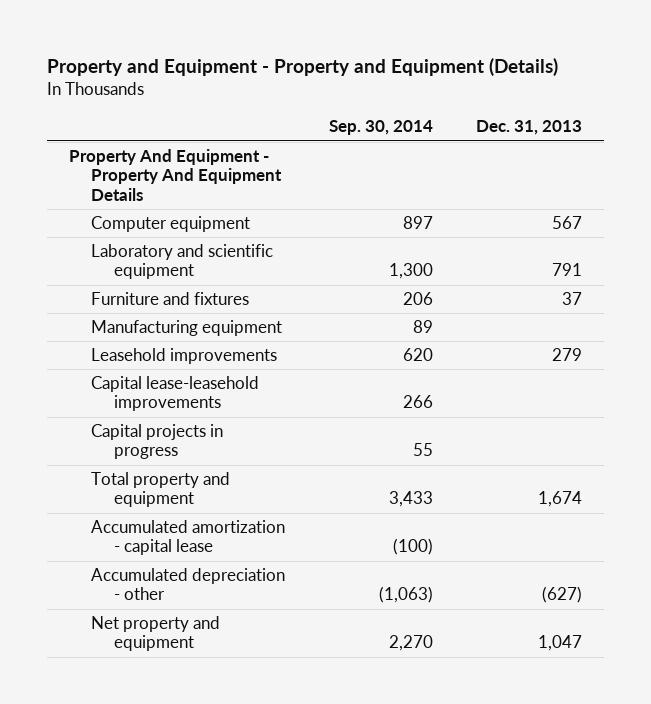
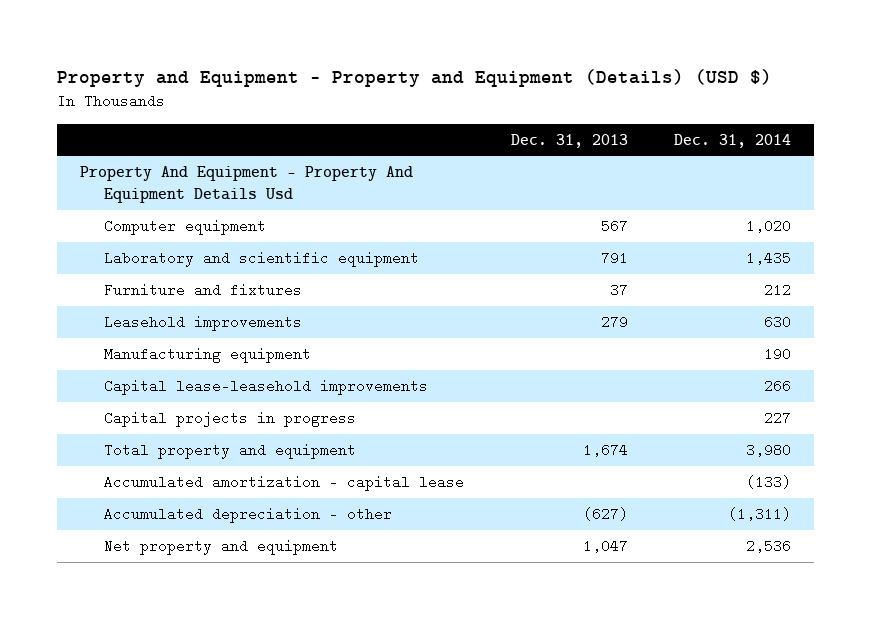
[46,57,558,76] Property and Equipment - Property and Equipment (Details) -> [56,69,772,88] Property and Equipment - Property and Equipment (Details) (USD $)
[328,120,433,136] Sep. 30, 2014 -> none
none -> [674,133,792,148] Dec. 31, 2014
[68,149,283,201] Property And Equipment - Property And Equipment Details -> [79,166,413,204] Property And Equipment - Property And Equipment Details Usd
[91,320,283,337] Manufacturing equipment -> [104,347,312,364] Manufacturing equipment

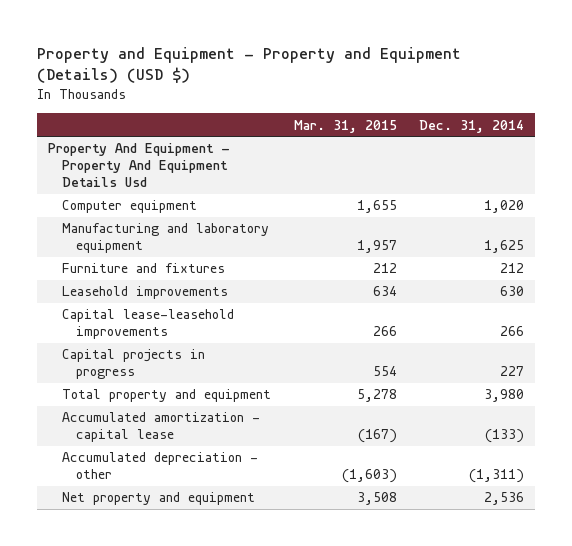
[510,133,628,148] Dec. 31, 2013 -> none
none -> [293,119,397,133] Mar. 31, 2015
[104,251,420,268] Laboratory and scientific equipment -> [62,223,270,254] Manufacturing and laboratory equipment
[746,251,792,266] 1,435 -> [484,240,525,254] 1,625
[104,347,312,364] Manufacturing equipment -> none

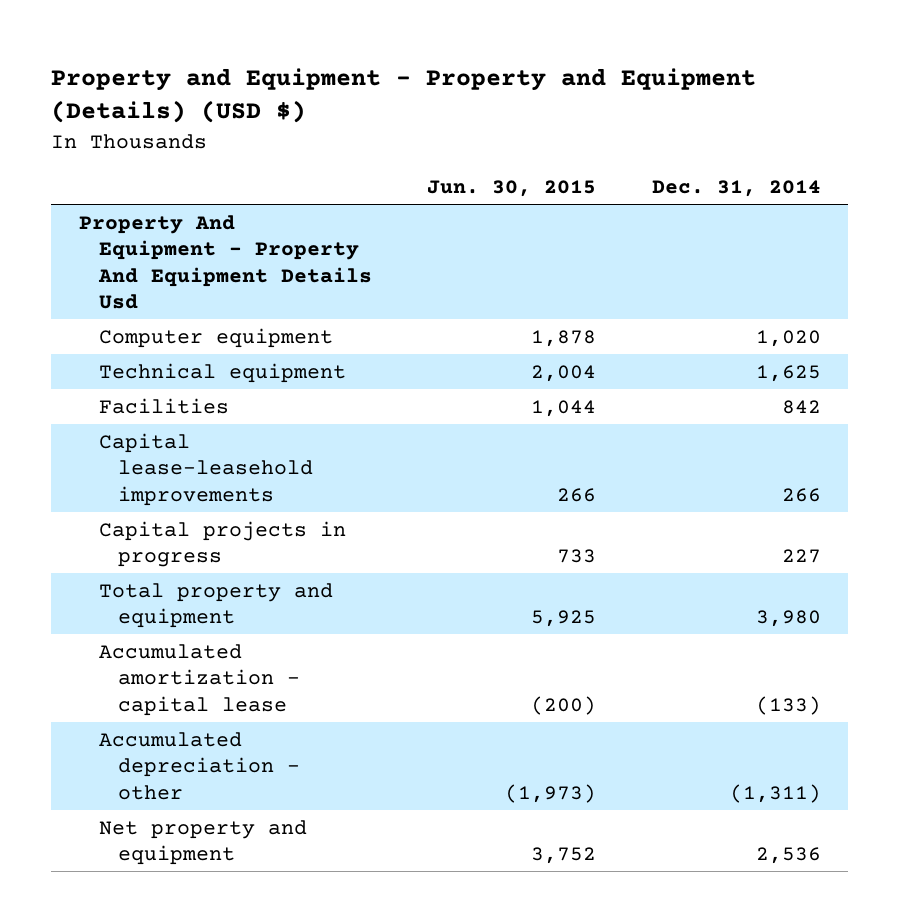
[293,119,397,133] Mar. 31, 2015 -> none
none -> [427,180,597,198] Jun. 30, 2015
[62,263,226,274] Furniture and fixtures -> none
[62,286,229,300] Leasehold improvements -> none
[62,223,270,254] Manufacturing and laboratory equipment -> [98,362,346,383] Technical equipment
none -> [98,397,229,414] Facilities

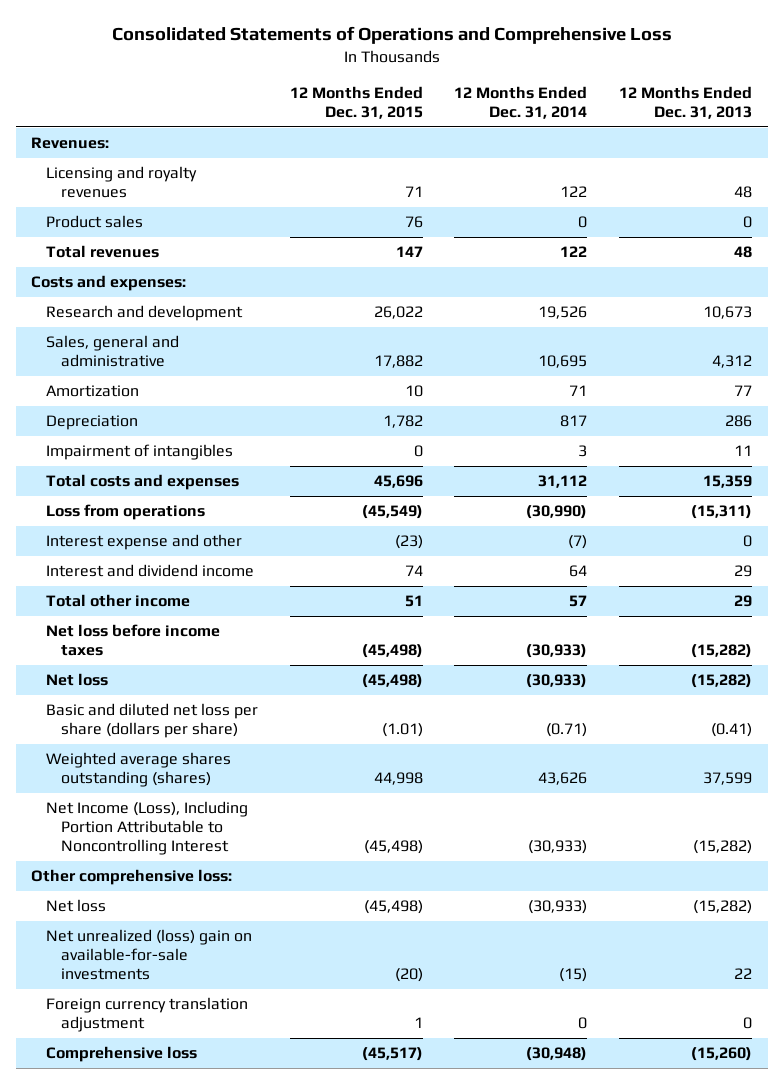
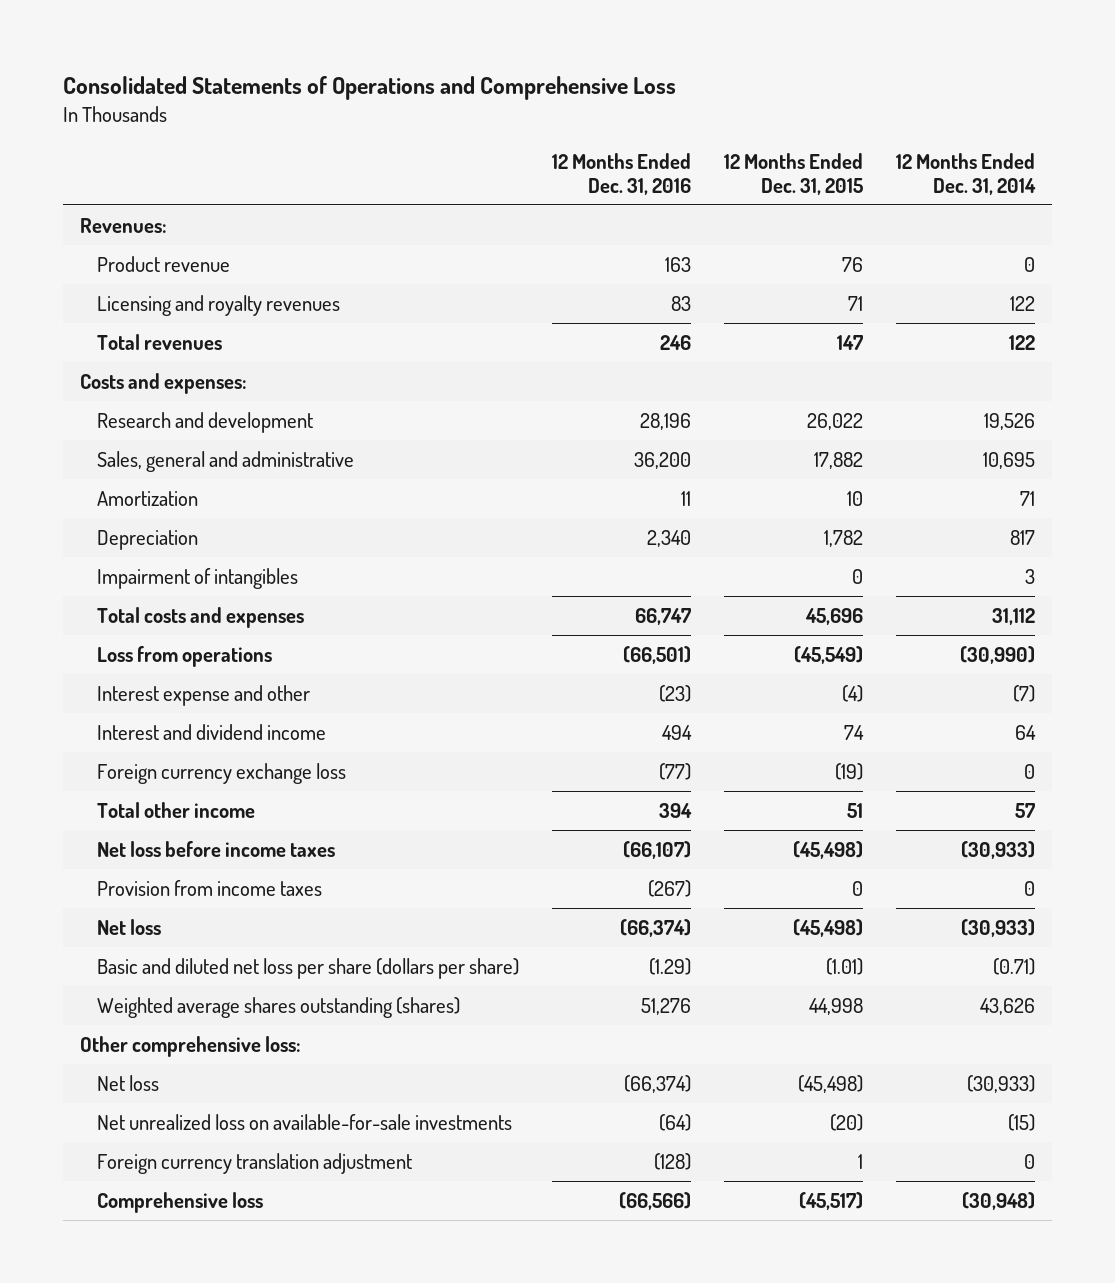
[619,85,753,119] 12 Months Ended Dec. 31, 2013 -> none
none -> [551,152,691,195] 12 Months Ended Dec. 31, 2016
none -> [96,255,230,272] Product revenue
[46,215,144,229] Product sales -> none
[394,535,423,550] (23) -> [842,684,864,702] (4)
none -> [96,762,346,784] Foreign currency exchange loss
none -> [96,879,322,896] Provision from income taxes
[46,801,249,856] Net Income (Loss), Including Portion Attributable to Noncontrolling Interest -> none
[46,929,253,981] Net unrealized (loss) gain on available-for-sale investments -> [96,1113,512,1130] Net unrealized loss on available-for-sale investments

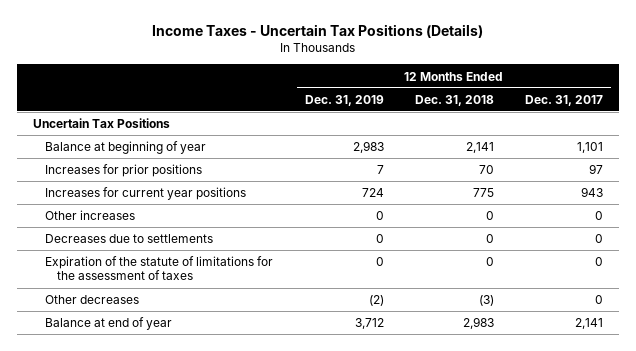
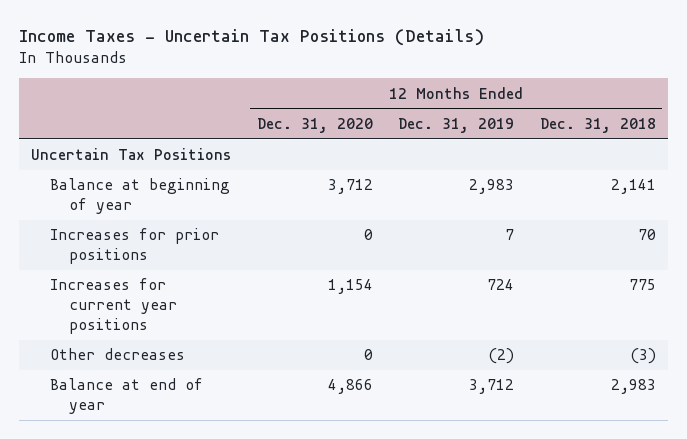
[525,94,604,106] Dec. 31, 2017 -> none
none -> [256,117,373,133] Dec. 31, 2020
[45,210,136,221] Other increases -> none
[45,234,214,244] Decreases due to settlements -> none
[45,256,274,281] Expiration of the statute of limitations for the assessment of taxes -> none

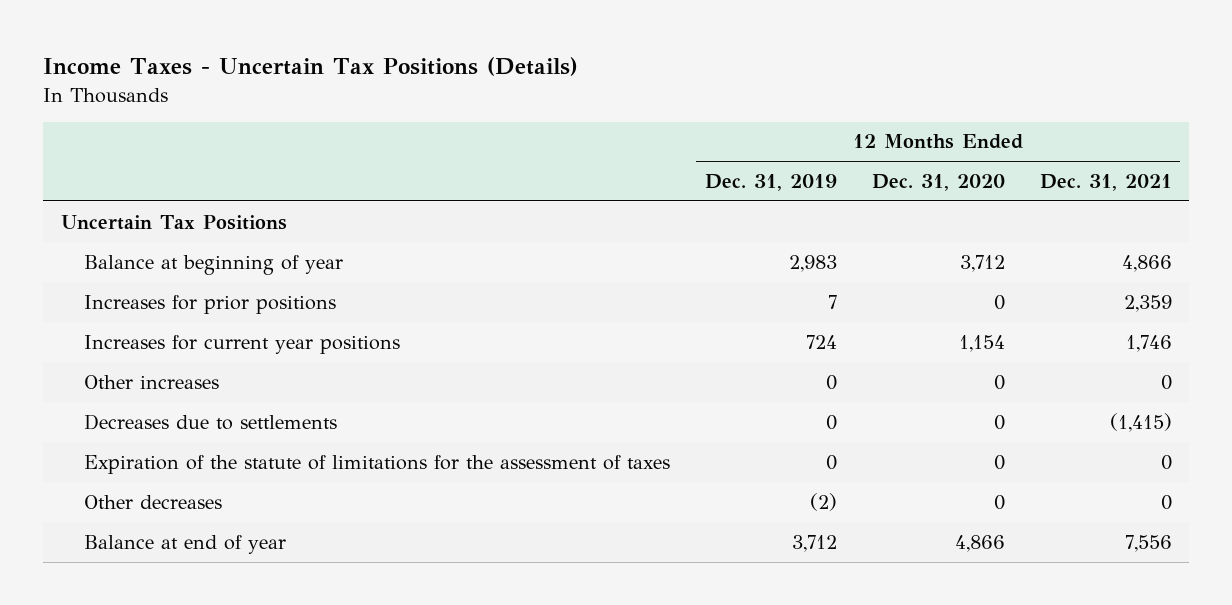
[539,117,656,133] Dec. 31, 2018 -> none
none -> [1039,173,1172,191] Dec. 31, 2021
none -> [83,374,219,389] Other increases
none -> [83,413,337,430] Decreases due to settlements
none -> [83,454,670,474] Expiration of the statute of limitations for the assessment of taxes

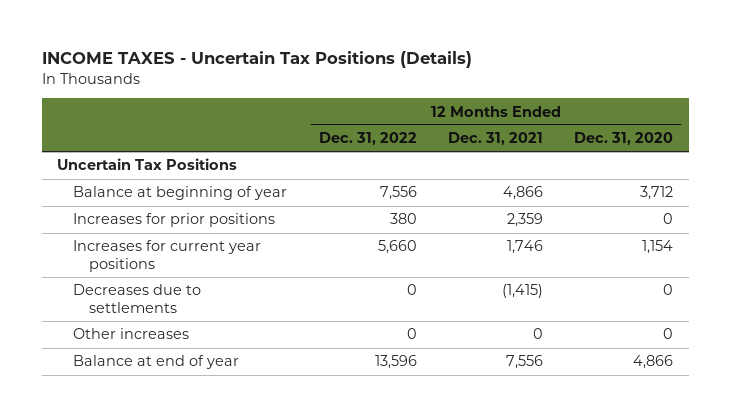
[43,57,579,77] Income Taxes - Uncertain Tax Positions (Details) -> [41,51,472,69] INCOME TAXES - Uncertain Tax Positions (Details)
[704,173,837,191] Dec. 31, 2019 -> none
none -> [318,132,417,146] Dec. 31, 2022
[83,454,670,474] Expiration of the statute of limitations for the assessment of taxes -> none
[83,494,222,509] Other decreases -> none
[83,374,219,389] Other increases -> [73,328,190,340] Other increases

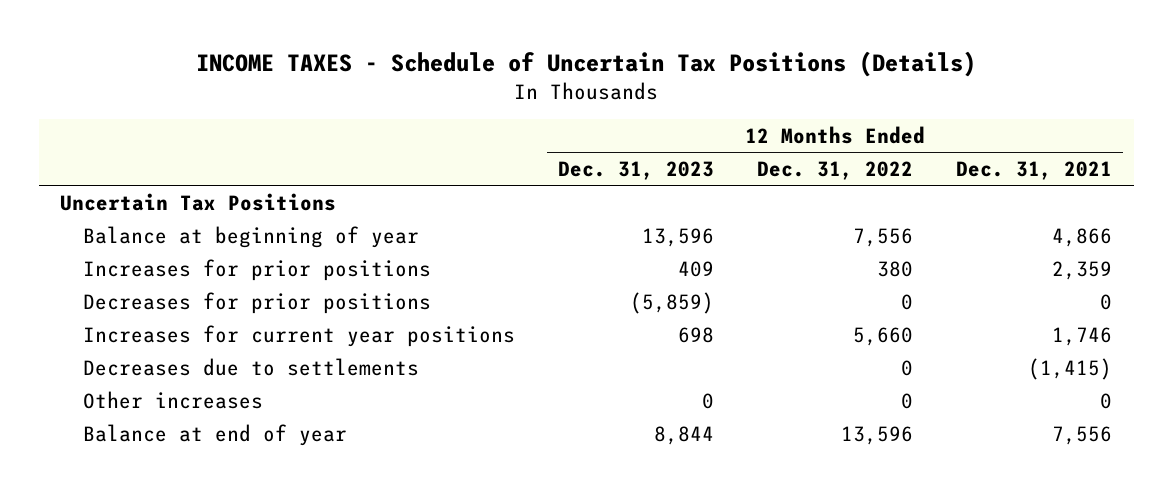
[41,51,472,69] INCOME TAXES - Uncertain Tax Positions (Details) -> [196,50,977,77] INCOME TAXES - Schedule of Uncertain Tax Positions (Details)
[574,132,674,146] Dec. 31, 2020 -> none
none -> [558,161,715,181] Dec. 31, 2023
none -> [83,291,432,314] Decreases for prior positions

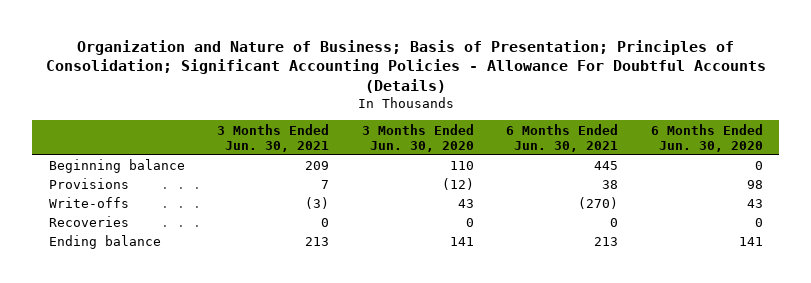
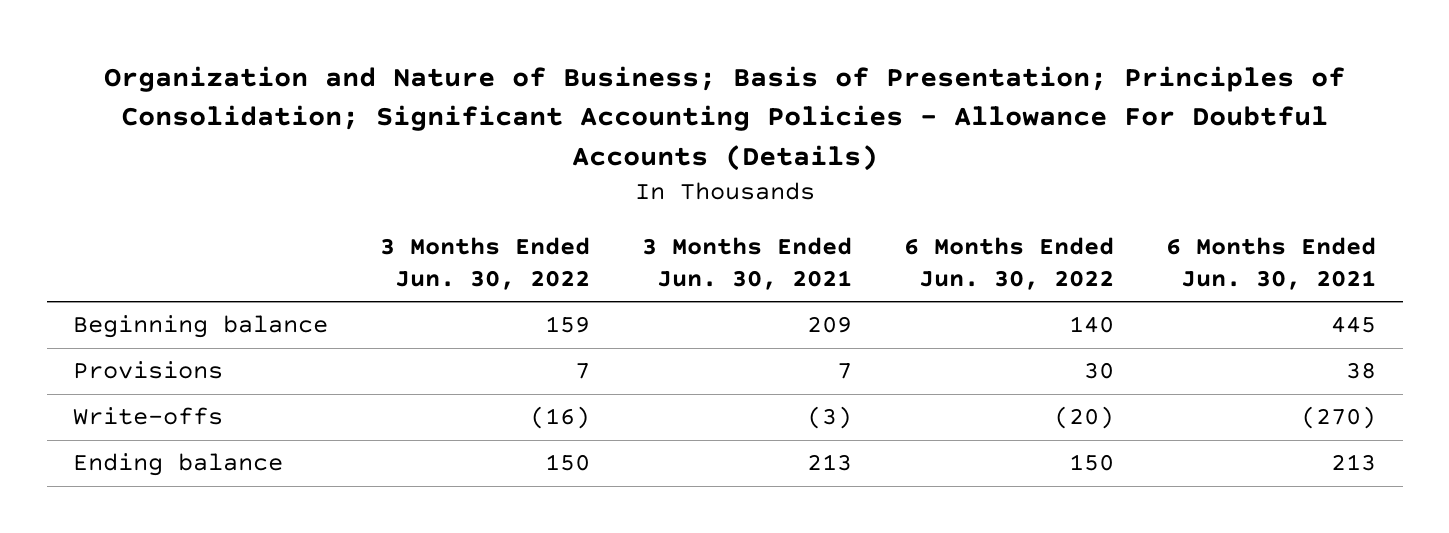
[361,123,474,152] 3 Months Ended Jun. 30, 2020 -> none
[650,123,763,152] 6 Months Ended Jun. 30, 2020 -> none
none -> [379,237,590,290] 3 Months Ended Jun. 30, 2022
none -> [904,237,1115,290] 6 Months Ended Jun. 30, 2022
[48,216,129,228] Recoveries -> none

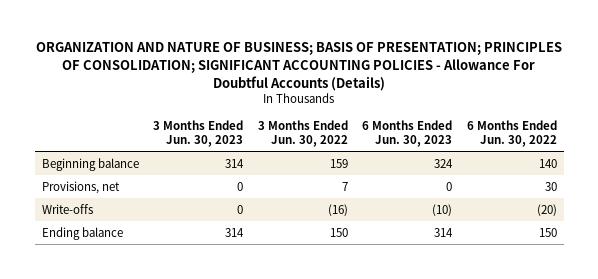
[103,66,1345,171] Organization and Nature of Business; Basis of Presentation; Principles of Consolidation; Significant Accounting Policies - Allowance For Doubtful Accounts (Details) -> [36,42,563,91] ORGANIZATION AND NATURE OF BUSINESS; BASIS OF PRESENTATION; PRINCIPLES OF CONSOLIDATION; SIGNIFICANT ACCOUNTING POLICIES - Allowance For Doubtful Accounts (Details)
[642,237,853,290] 3 Months Ended Jun. 30, 2021 -> none
[1166,237,1377,290] 6 Months Ended Jun. 30, 2021 -> none
none -> [153,120,244,148] 3 Months Ended Jun. 30, 2023
none -> [362,120,453,148] 6 Months Ended Jun. 30, 2023
[72,361,223,380] Provisions -> [41,180,120,194] Provisions, net

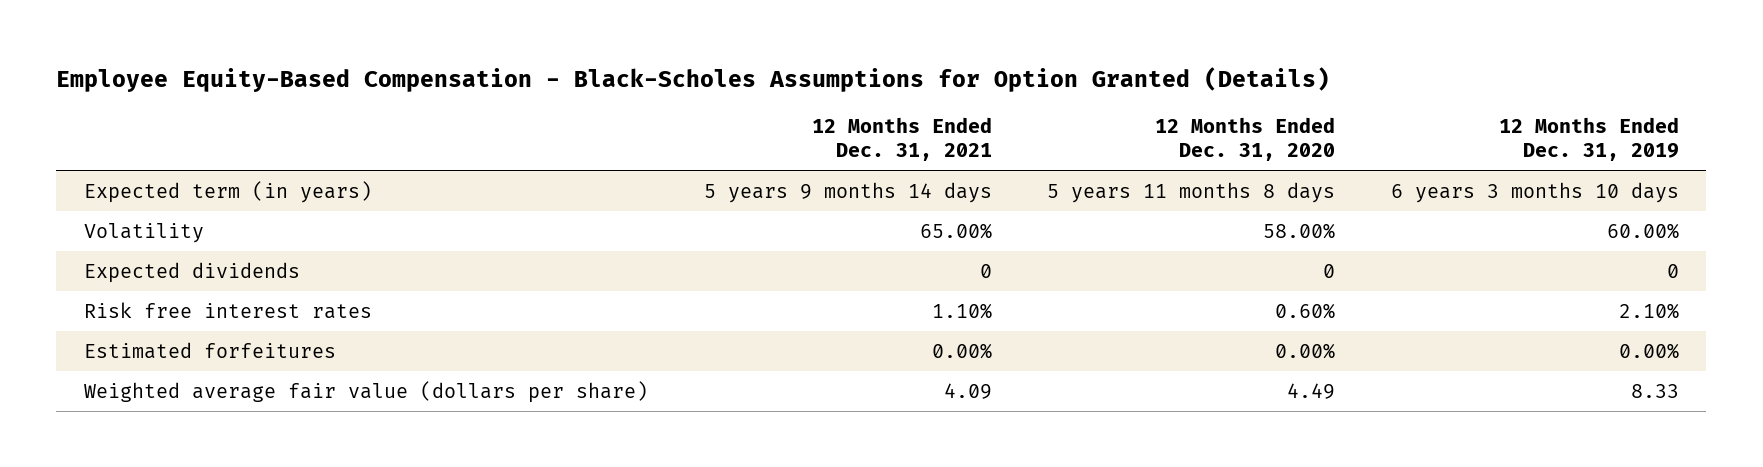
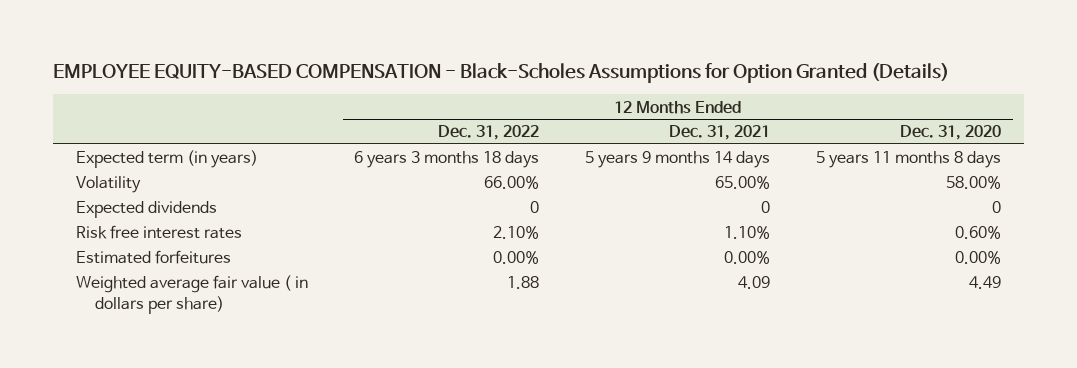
[56,66,1331,92] Employee Equity-Based Compensation - Black-Scholes Assumptions for Option Granted (Details) -> [52,63,949,84] EMPLOYEE EQUITY-BASED COMPENSATION - Black-Scholes Assumptions for Option Granted (Details)
[1498,116,1679,162] 12 Months Ended Dec. 31, 2019 -> none
none -> [438,125,540,141] Dec. 31, 2022
[84,380,649,403] Weighted average fair value (dollars per share) -> [75,275,308,314] Weighted average fair value ( in dollars per share)

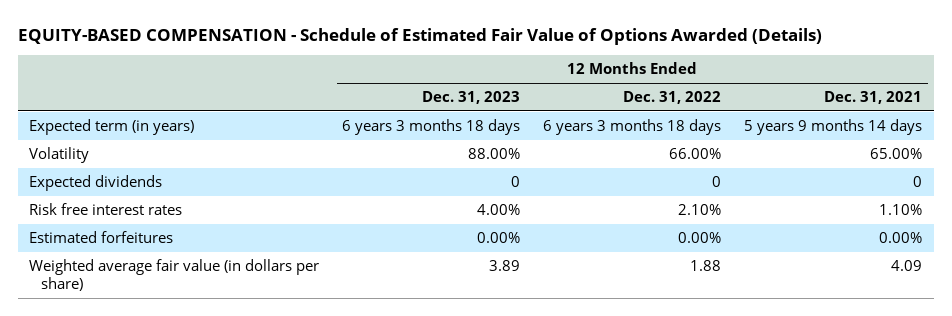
[52,63,949,84] EMPLOYEE EQUITY-BASED COMPENSATION - Black-Scholes Assumptions for Option Granted (Details) -> [17,27,822,45] EQUITY-BASED COMPENSATION - Schedule of Estimated Fair Value of Options Awarded (Details)
[900,125,1002,141] Dec. 31, 2020 -> none
none -> [422,91,521,105] Dec. 31, 2023
[75,275,308,314] Weighted average fair value ( in dollars per share) -> [29,259,320,291] Weighted average fair value (in dollars per share)

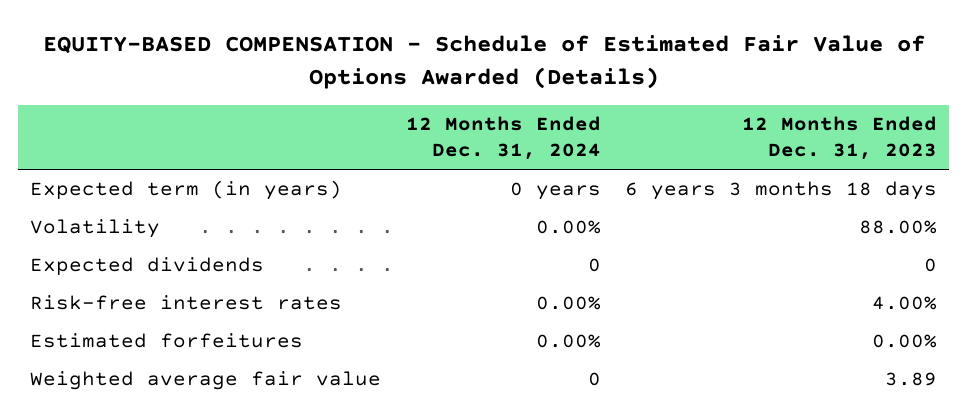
[623,91,722,105] Dec. 31, 2022 -> none
[824,91,923,105] Dec. 31, 2021 -> none
none -> [405,115,601,161] 12 Months Ended Dec. 31, 2024
[29,203,183,216] Risk free interest rates -> [30,295,343,311] Risk-free interest rates
[29,259,320,291] Weighted average fair value (in dollars per share) -> [30,371,382,391] Weighted average fair value

